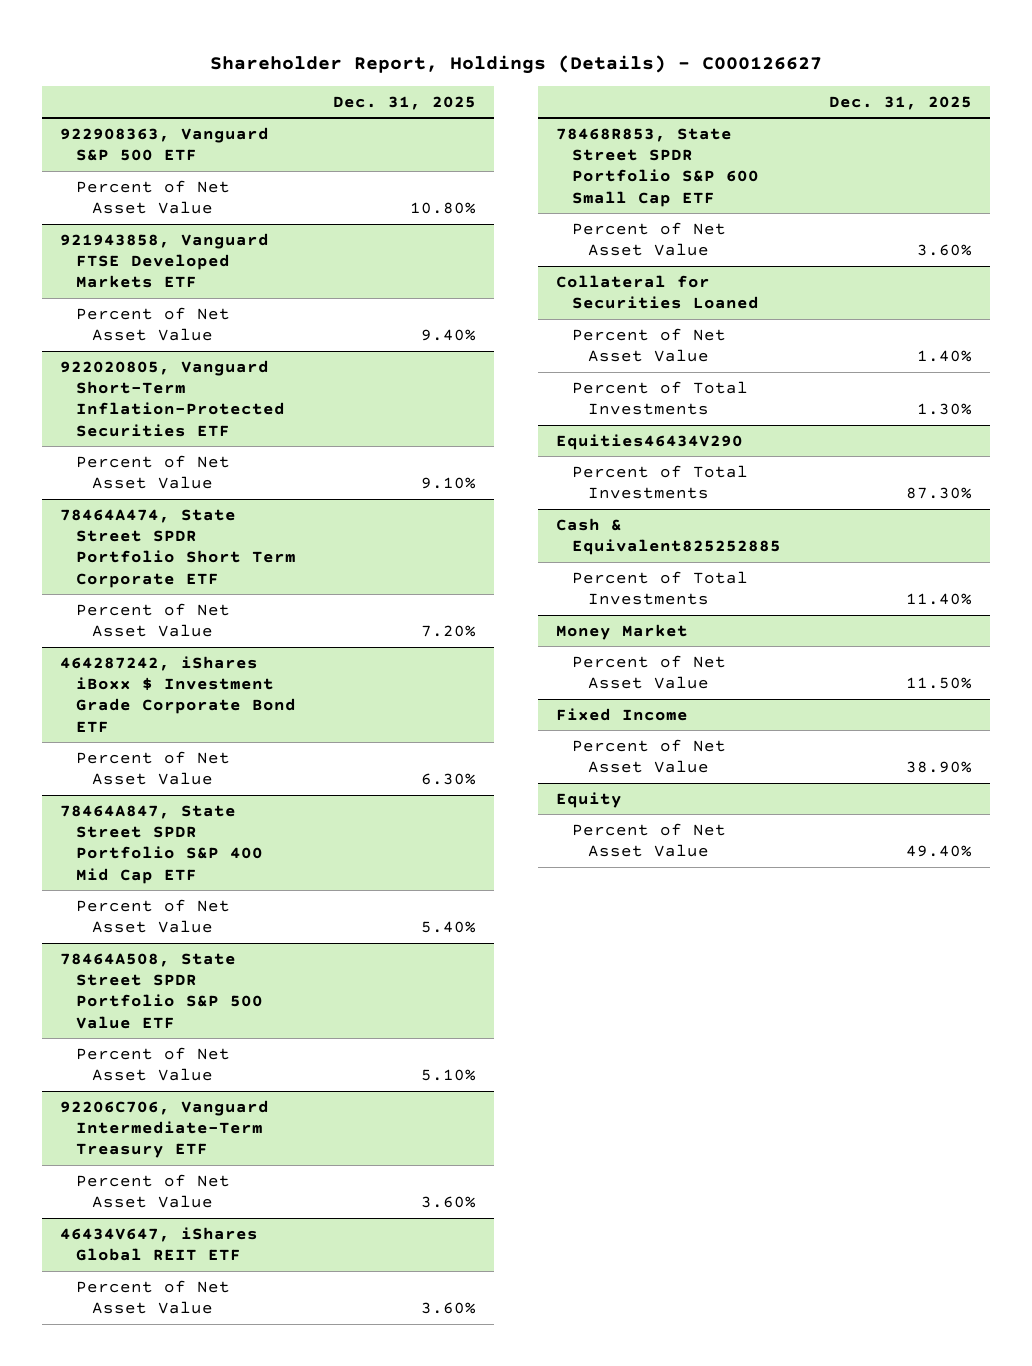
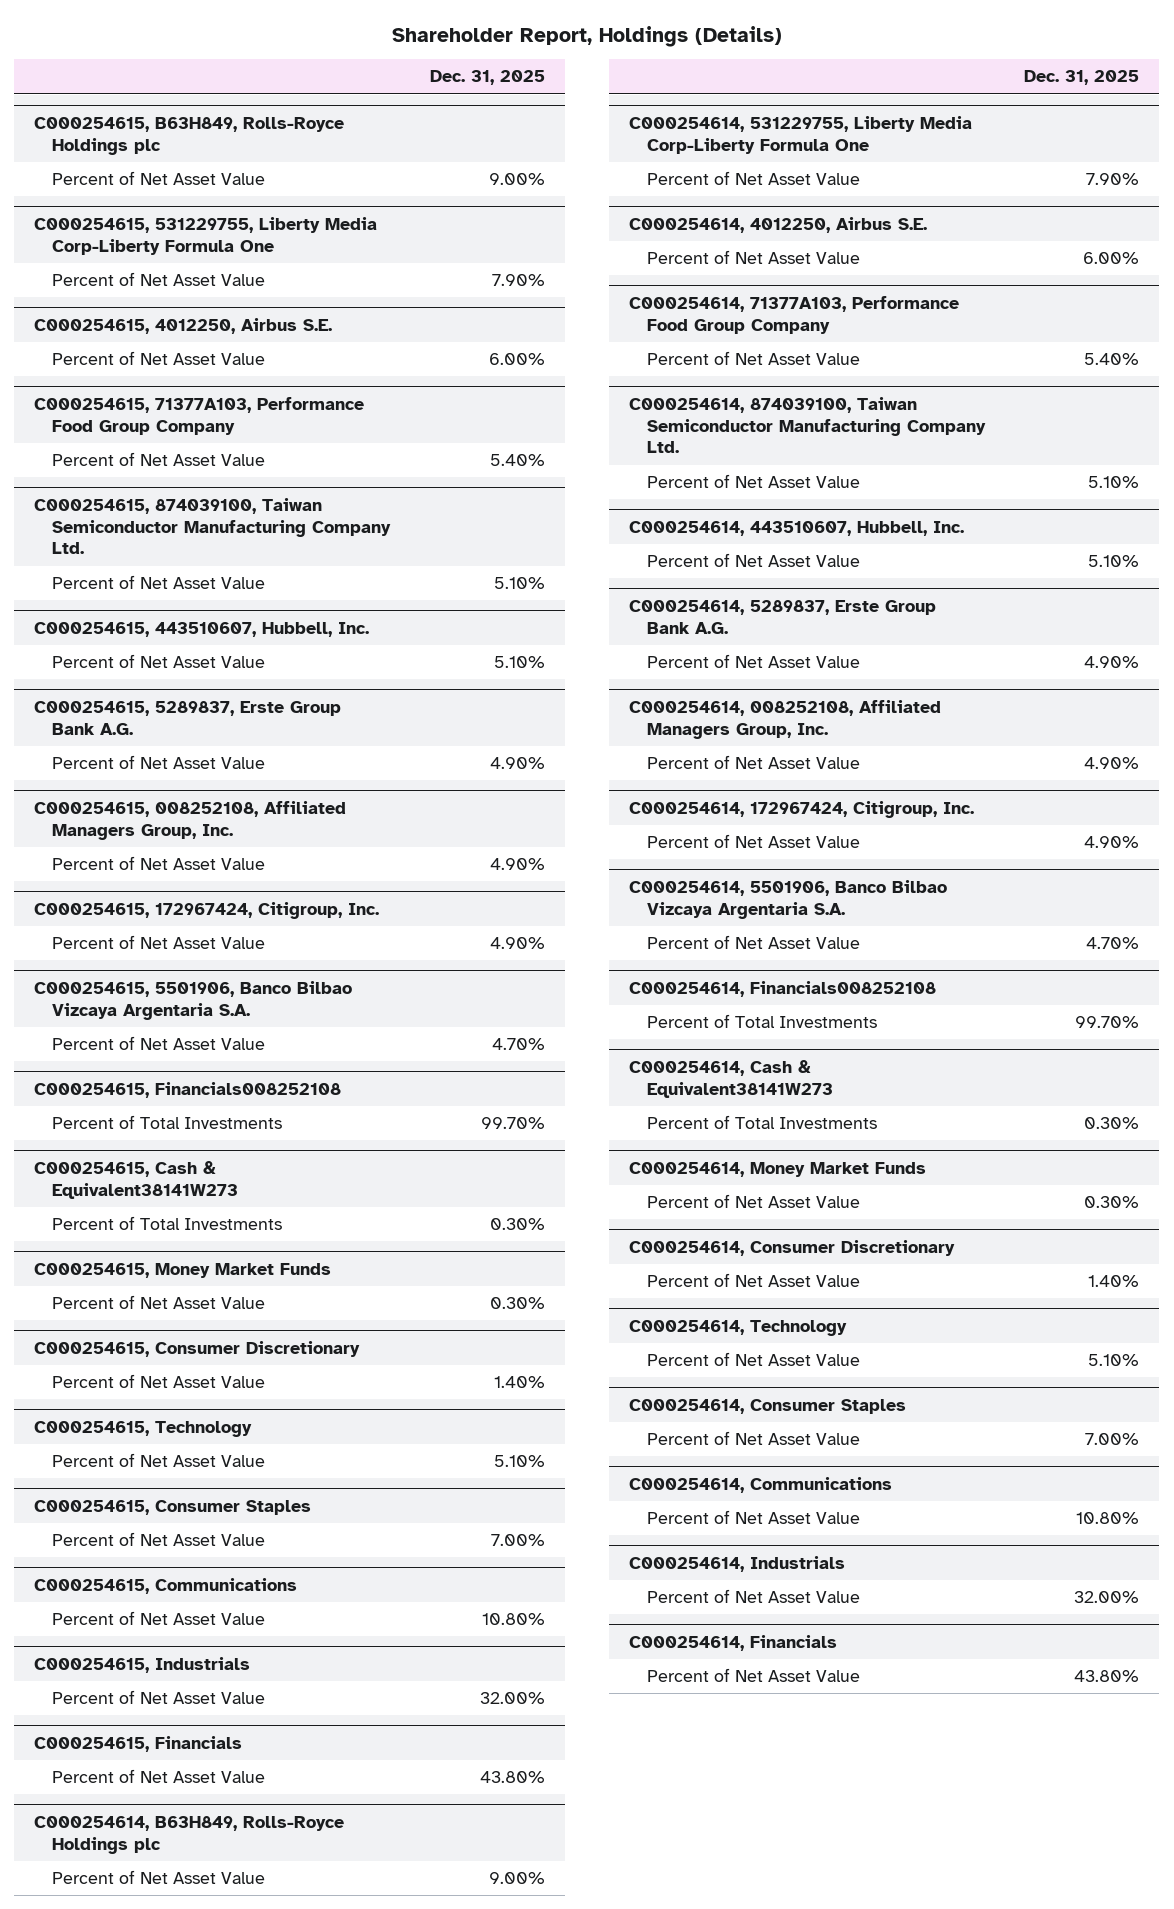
[209,54,822,74] Shareholder Report, Holdings (Details) - C000126627 -> [391,25,782,47] Shareholder Report, Holdings (Details)
[60,126,270,162] 922908363, Vanguard S&P 500 ETF -> none
none -> [34,116,345,155] C000254615, B63H849, Rolls-Royce Holdings plc
none -> [52,171,266,186] Percent of Net Asset Value
none -> [34,216,378,255] C000254615, 531229755, Liberty Media Corp-Liberty Formula One
none -> [52,272,266,287] Percent of Net Asset Value
none -> [34,317,333,334] C000254615, 4012250, Airbus S.E.
none -> [52,351,266,366] Percent of Net Asset Value
none -> [34,396,365,435] C000254615, 71377A103, Performance Food Group Company
none -> [52,452,266,467] Percent of Net Asset Value
none -> [34,497,392,555] C000254615, 874039100, Taiwan Semiconductor Manufacturing Company Ltd.
none -> [52,575,266,590] Percent of Net Asset Value
none -> [34,621,370,637] C000254615, 443510607, Hubbell, Inc.
none -> [52,654,266,669] Percent of Net Asset Value
none -> [34,700,342,735] C000254615, 5289837, Erste Group Bank A.G.
none -> [52,755,266,770] Percent of Net Asset Value
none -> [34,800,347,840] C000254615, 008252108, Affiliated Managers Group, Inc.
none -> [52,856,266,871] Percent of Net Asset Value
none -> [34,901,380,919] C000254615, 172967424, Citigroup, Inc.
none -> [52,935,266,950] Percent of Net Asset Value
none -> [34,980,353,1020] C000254615, 5501906, Banco Bilbao Vizcaya Argentaria S.A.
none -> [52,1036,266,1051] Percent of Net Asset Value
none -> [34,1081,342,1098] C000254615, Financials008252108
none -> [52,1115,283,1130] Percent of Total Investments
none -> [34,1160,239,1199] C000254615, Cash & Equivalent38141W273
none -> [52,1216,283,1231] Percent of Total Investments
none -> [34,1262,332,1278] C000254615, Money Market Funds
none -> [52,1295,266,1310] Percent of Net Asset Value
none -> [34,1340,361,1357] C000254615, Consumer Discretionary
none -> [52,1374,266,1389] Percent of Net Asset Value
none -> [34,1420,253,1437] C000254615, Technology
none -> [52,1453,266,1468] Percent of Net Asset Value
none -> [34,1499,312,1515] C000254615, Consumer Staples
none -> [52,1532,266,1547] Percent of Net Asset Value
none -> [34,1577,298,1594] C000254615, Communications
[60,232,270,289] 921943858, Vanguard FTSE Developed Markets ETF -> none
[60,359,286,437] 922020805, Vanguard Short-Term Inflation-Protected Securities ETF -> none
[60,508,297,588] 78464A474, State Street SPDR Portfolio Short Term Corporate ETF -> none
[60,655,297,732] 464287242, iShares iBoxx $ Investment Grade Corporate Bond ETF -> none
[60,804,264,884] 78464A847, State Street SPDR Portfolio S&P 400 Mid Cap ETF -> none
none -> [34,1656,251,1673] C000254615, Industrials
[420,329,476,342] 9.40% -> [479,1692,545,1705] 32.00%
none -> [34,1735,243,1752] C000254615, Financials
[420,477,476,490] 9.10% -> [479,1771,545,1784] 43.80%
none -> [34,1815,345,1854] C000254614, B63H849, Rolls-Royce Holdings plc
[420,625,476,638] 7.20% -> [488,1872,545,1885] 9.00%
none -> [628,115,972,154] C000254614, 531229755, Liberty Media Corp-Liberty Formula One
[420,773,476,786] 6.30% -> [1086,173,1140,186] 7.90%
none -> [628,216,927,233] C000254614, 4012250, Airbus S.E.
none -> [646,250,860,265] Percent of Net Asset Value
none -> [628,295,959,334] C000254614, 71377A103, Performance Food Group Company
[60,952,264,1029] 78464A508, State Street SPDR Portfolio S&P 500 Value ETF -> none
none -> [628,396,986,454] C000254614, 874039100, Taiwan Semiconductor Manufacturing Company Ltd.
[60,1099,270,1159] 92206C706, Vanguard Intermediate-Term Treasury ETF -> none
[60,1226,259,1262] 46434V647, iShares Global REIT ETF -> none
[555,127,760,207] 78468R853, State Street SPDR Portfolio S&P 600 Small Cap ETF -> none
[555,274,760,310] Collateral for Securities Loaned -> none
none -> [628,520,964,536] C000254614, 443510607, Hubbell, Inc.
[420,1196,476,1209] 3.60% -> [1088,555,1140,568] 5.10%
none -> [628,599,936,634] C000254614, 5289837, Erste Group Bank A.G.
[420,1302,476,1315] 3.60% -> [1084,656,1140,669] 4.90%
none -> [628,699,941,739] C000254614, 008252108, Affiliated Managers Group, Inc.
[916,244,972,257] 3.60% -> [1084,757,1140,770] 4.90%
none -> [628,800,974,818] C000254614, 172967424, Citigroup, Inc.
none -> [646,834,860,849] Percent of Net Asset Value
none -> [628,879,947,919] C000254614, 5501906, Banco Bilbao Vizcaya Argentaria S.A.
none -> [646,935,860,950] Percent of Net Asset Value
none -> [628,980,936,997] C000254614, Financials008252108
none -> [646,1014,877,1029] Percent of Total Investments
none -> [628,1059,833,1098] C000254614, Cash & Equivalent38141W273
none -> [646,1115,877,1130] Percent of Total Investments
none -> [628,1161,926,1177] C000254614, Money Market Funds
none -> [646,1194,860,1209] Percent of Net Asset Value
none -> [628,1239,955,1256] C000254614, Consumer Discretionary
[572,380,749,416] Percent of Total Investments -> none
[555,433,743,450] Equities46434V290 -> none
[572,464,749,500] Percent of Total Investments -> none
[555,517,782,556] Cash & Equivalent825252885 -> none
[572,570,749,606] Percent of Total Investments -> none
[555,623,688,640] Money Market -> none
[555,707,688,721] Fixed Income -> none
[555,791,622,808] Equity -> none
none -> [628,1319,847,1336] C000254614, Technology
[905,677,972,690] 11.50% -> [1088,1354,1140,1367] 5.10%
none -> [628,1398,906,1414] C000254614, Consumer Staples
[905,761,972,774] 38.90% -> [1085,1433,1140,1446] 7.00%
none -> [628,1476,892,1493] C000254614, Communications
[905,845,972,858] 49.40% -> [1076,1512,1140,1525] 10.80%
none -> [628,1555,845,1572] C000254614, Industrials
none -> [646,1589,860,1604] Percent of Net Asset Value
none -> [628,1634,837,1651] C000254614, Financials
none -> [646,1668,860,1683] Percent of Net Asset Value

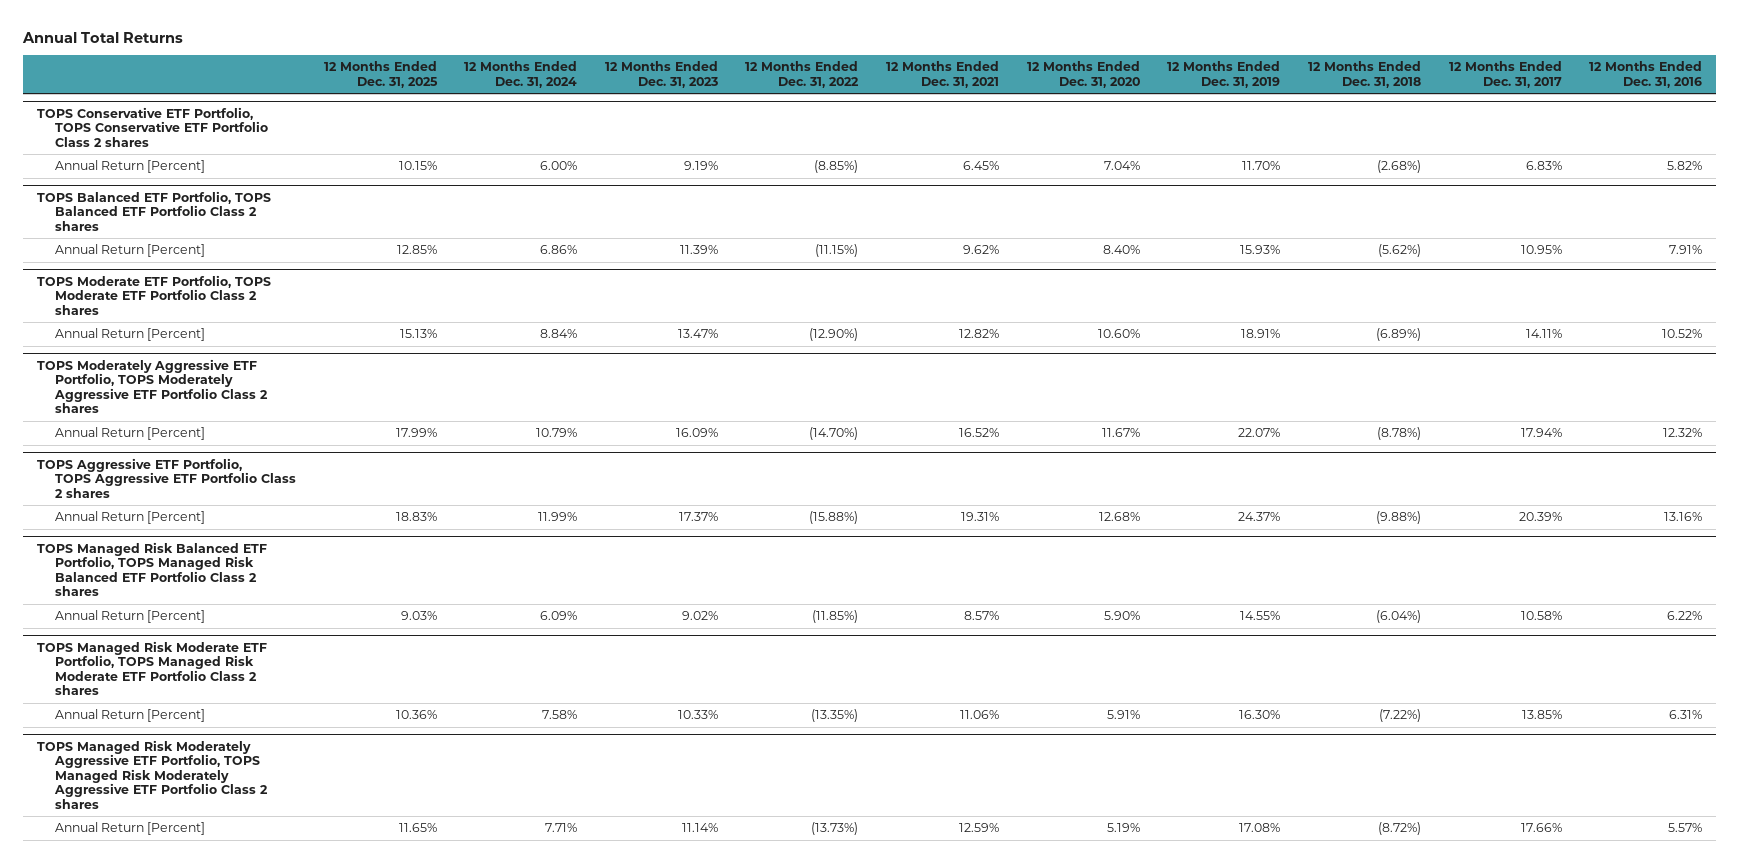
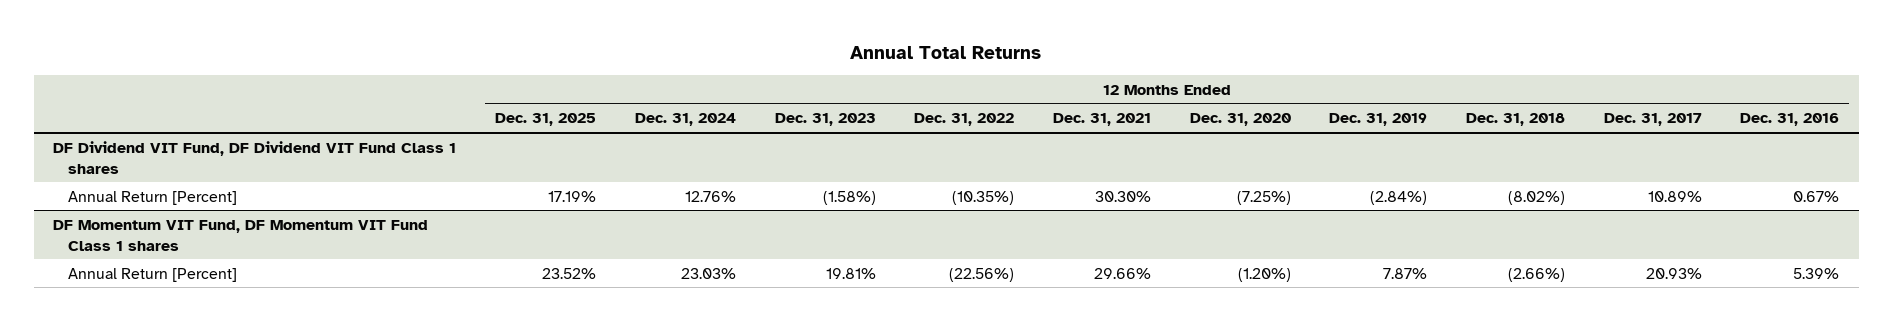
[37,106,268,147] TOPS Conservative ETF Portfolio, TOPS Conservative ETF Portfolio Class 2 shares -> none
[37,190,272,231] TOPS Balanced ETF Portfolio, TOPS Balanced ETF Portfolio Class 2 shares -> none
[37,274,272,315] TOPS Moderate ETF Portfolio, TOPS Moderate ETF Portfolio Class 2 shares -> none
[54,328,205,342] Annual Return [Percent] -> none
[37,358,268,414] TOPS Moderately Aggressive ETF Portfolio, TOPS Moderately Aggressive ETF Portfolio Class 2 shares -> none
[54,427,205,441] Annual Return [Percent] -> none
[37,457,296,498] TOPS Aggressive ETF Portfolio, TOPS Aggressive ETF Portfolio Class 2 shares -> none
[54,511,205,525] Annual Return [Percent] -> none
[37,541,268,597] TOPS Managed Risk Balanced ETF Portfolio, TOPS Managed Risk Balanced ETF Portfolio Class 2 shares -> none
[54,610,205,624] Annual Return [Percent] -> none
[37,640,268,696] TOPS Managed Risk Moderate ETF Portfolio, TOPS Managed Risk Moderate ETF Portfolio Class 2 shares -> none
[54,709,205,723] Annual Return [Percent] -> none
[37,739,268,809] TOPS Managed Risk Moderately Aggressive ETF Portfolio, TOPS Managed Risk Moderately Aggressive ETF Portfolio Class 2 shares -> none
[54,822,205,836] Annual Return [Percent] -> none
none -> [53,140,457,174] DF Dividend VIT Fund, DF Dividend VIT Fund Class 1 shares
[398,161,437,171] 10.15% -> [548,190,597,202] 17.19%
[540,161,578,171] 6.00% -> [684,190,736,202] 12.76%
[683,161,718,171] 9.19% -> [822,190,876,205] (1.58%)
[814,160,859,174] (8.85%) -> [952,190,1015,205] (10.35%)
[963,161,1000,171] 6.45% -> [1094,190,1151,202] 30.30%
[1103,161,1140,171] 7.04% -> [1236,190,1291,205] (7.25%)
[1242,161,1281,171] 11.70% -> [1370,190,1428,205] (2.84%)
[1376,160,1421,174] (2.68%) -> [1507,190,1565,205] (8.02%)
[1525,161,1562,171] 6.83% -> [1647,190,1702,202] 10.89%
[1667,161,1703,171] 5.82% -> [1793,190,1840,202] 0.67%
none -> [53,219,429,251] DF Momentum VIT Fund, DF Momentum VIT Fund Class 1 shares
[396,245,437,255] 12.85% -> [542,267,597,279] 23.52%
[540,245,578,255] 6.86% -> [680,267,736,279] 23.03%
[679,245,718,255] 11.39% -> [825,267,876,279] 19.81%
[815,244,859,258] (11.15%) -> [949,267,1015,282] (22.56%)
[963,245,1000,255] 9.62% -> [1093,267,1151,279] 29.66%
[1102,245,1140,255] 8.40% -> [1237,267,1291,282] (1.20%)
[1240,245,1281,255] 15.93% -> [1383,267,1428,279] 7.87%
[1377,244,1421,258] (5.62%) -> [1507,267,1565,282] (2.66%)
[1520,245,1562,255] 10.95% -> [1645,267,1702,279] 20.93%
[1669,245,1703,255] 7.91% -> [1793,267,1840,279] 5.39%

